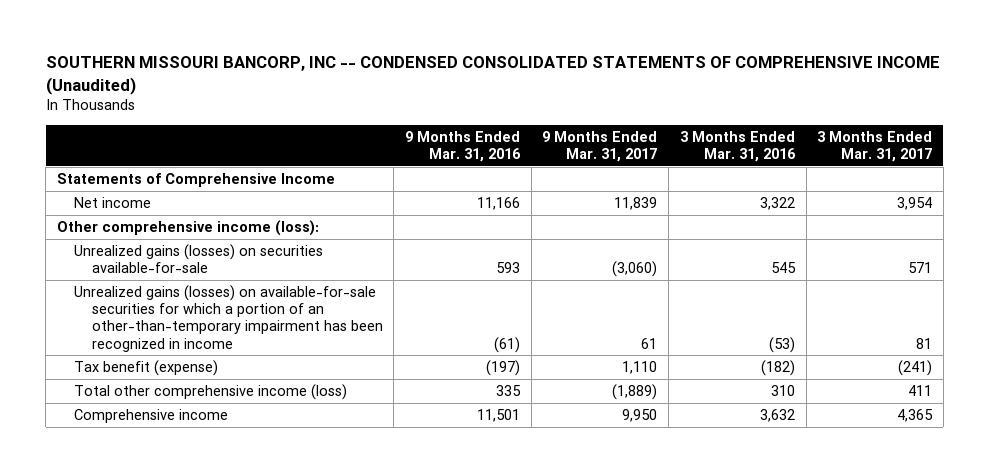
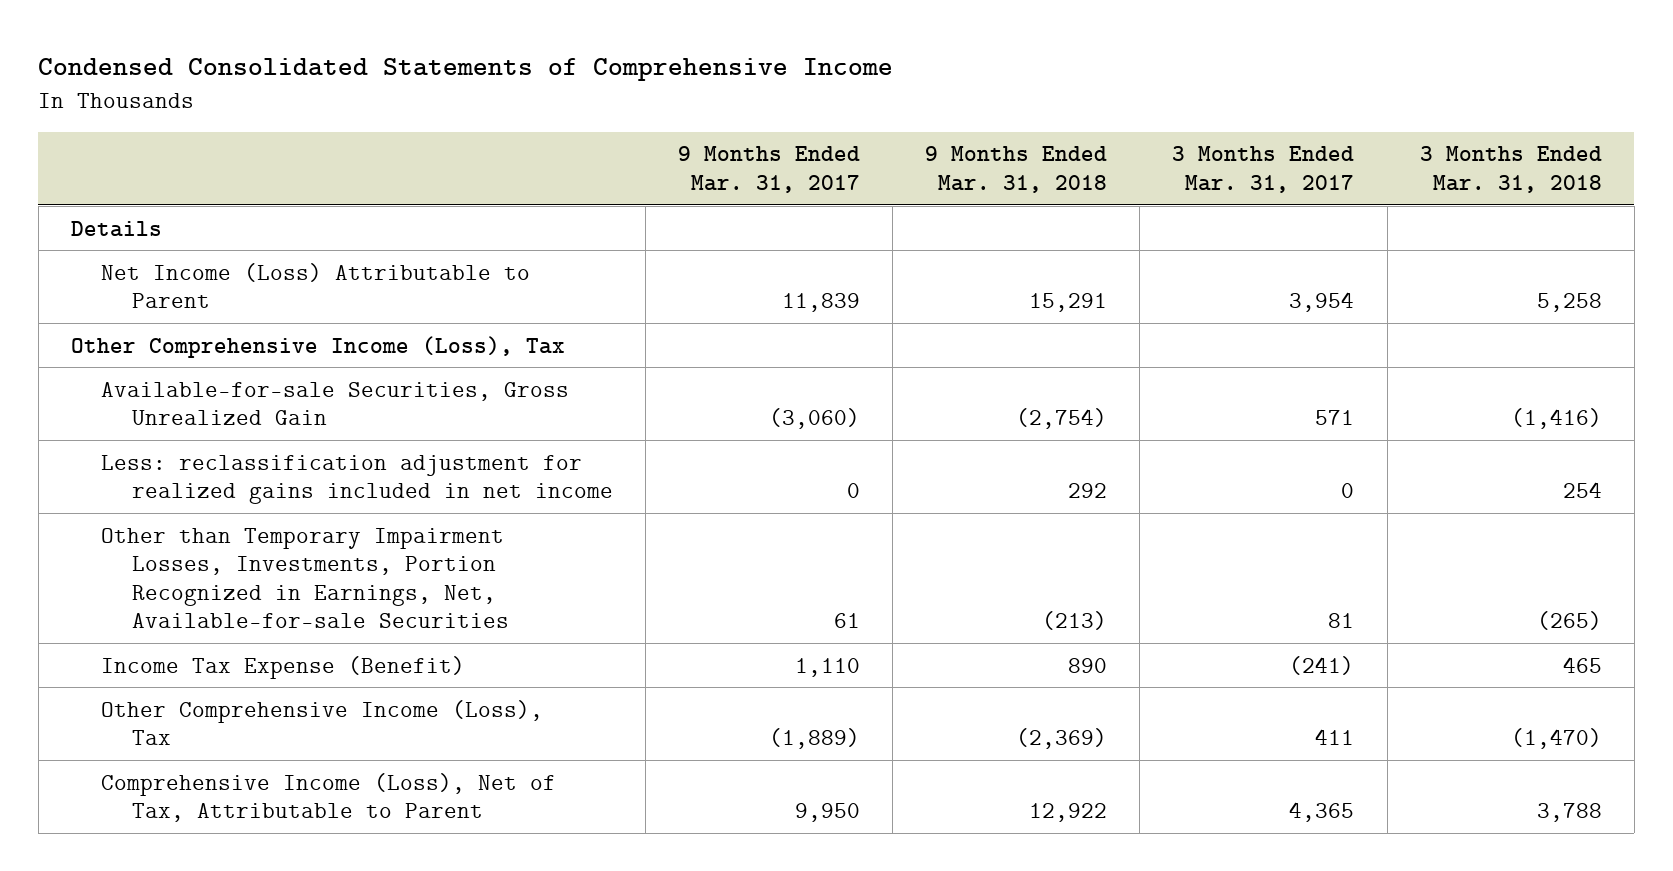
[45,56,940,95] SOUTHERN MISSOURI BANCORP, INC -- CONDENSED CONSOLIDATED STATEMENTS OF COMPREHENSIVE INCOME (Unaudited) -> [38,58,894,82] Condensed Consolidated Statements of Comprehensive Income
[405,130,522,162] 9 Months Ended Mar. 31, 2016 -> none
[679,130,796,162] 3 Months Ended Mar. 31, 2016 -> none
none -> [925,146,1108,193] 9 Months Ended Mar. 31, 2018
none -> [1419,146,1602,193] 3 Months Ended Mar. 31, 2018
[56,173,335,188] Statements of Comprehensive Income -> none
none -> [70,220,162,237] Details
[74,197,152,209] Net income -> [101,262,531,309] Net Income (Loss) Attributable to Parent
[56,220,319,237] Other comprehensive income (loss): -> [70,335,565,358] Other Comprehensive Income (Loss), Tax
[74,244,324,274] Unrealized gains (losses) on securities available-for-sale -> [101,381,570,426] Available-for-sale Securities, Gross Unrealized Gain
none -> [101,454,613,505] Less: reclassification adjustment for realized gains included in net income
[74,285,383,352] Unrealized gains (losses) on available-for-sale securities for which a portion of an other-than-temporary impairment has been recognized in income -> [101,527,509,629] Other than Temporary Impairment Losses, Investments, Portion Recognized in Earnings, Net, Available-for-sale Securities
[74,360,219,377] Tax benefit (expense) -> [101,655,466,679] Income Tax Expense (Benefit)
[74,384,348,401] Total other comprehensive income (loss) -> [101,699,544,746] Other Comprehensive Income (Loss), Tax
[74,409,229,424] Comprehensive income -> [101,772,557,823] Comprehensive Income (Loss), Net of Tax, Attributable to Parent

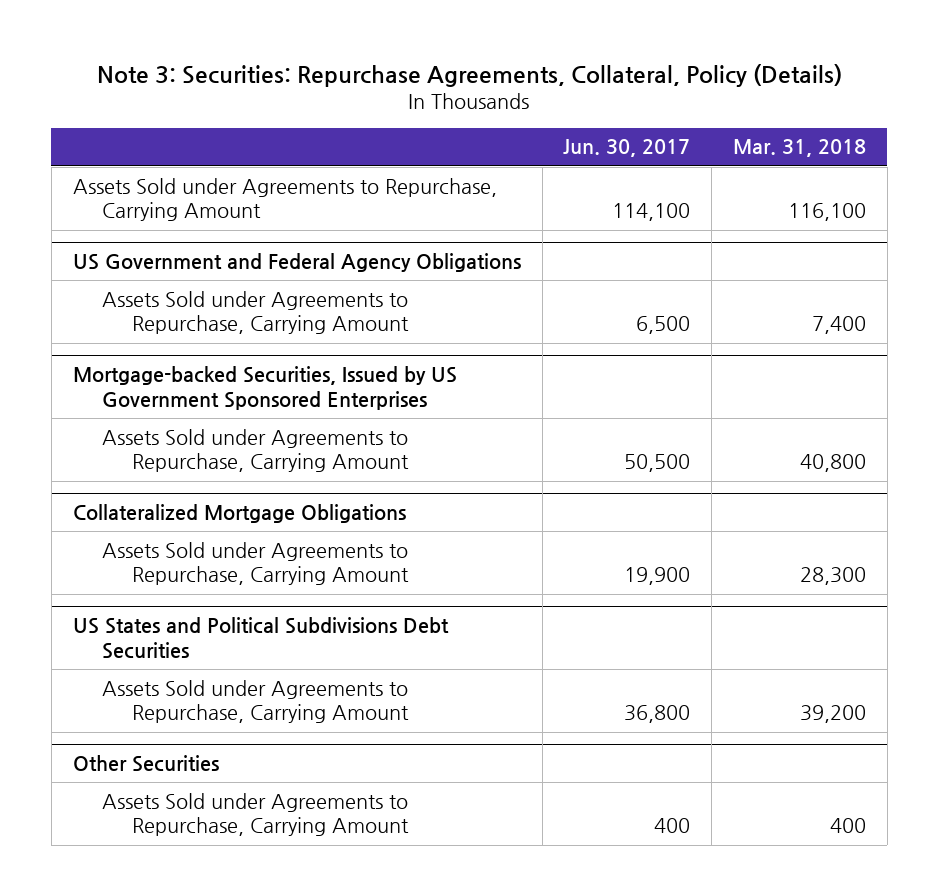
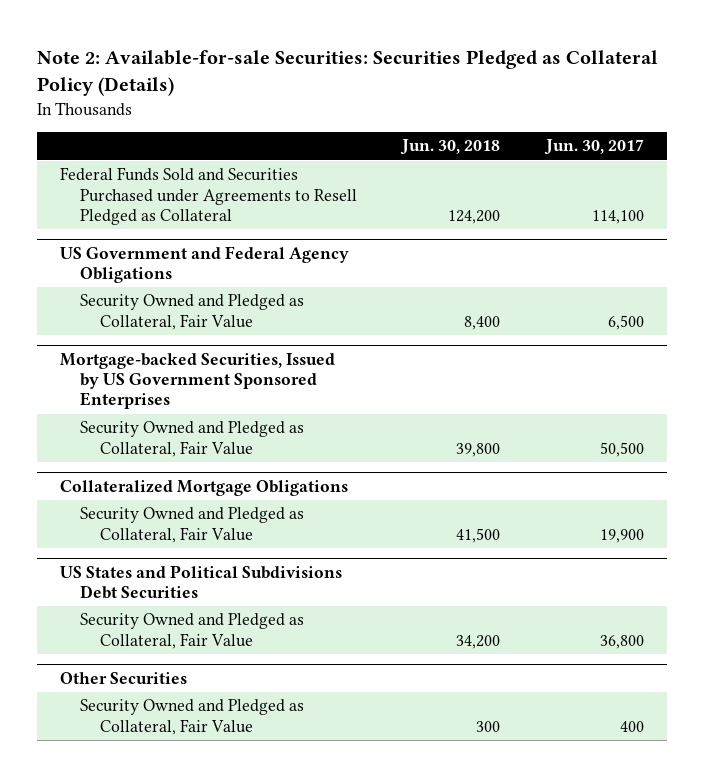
[97,63,843,87] Note 3: Securities: Repurchase Agreements, Collateral, Policy (Details) -> [37,50,659,97] Note 2: Available-for-sale Securities: Securities Pledged as Collateral Policy (Details)
[732,139,866,158] Mar. 31, 2018 -> none
none -> [400,139,501,156] Jun. 30, 2018
[72,177,497,222] Assets Sold under Agreements to Repurchase, Carrying Amount -> [60,167,357,226] Federal Funds Sold and Securities Purchased under Agreements to Resell Pledged as Collateral
[102,290,410,335] Assets Sold under Agreements to Repurchase, Carrying Amount -> none
none -> [79,294,304,330] Security Owned and Pledged as Collateral, Fair Value
[102,428,410,473] Assets Sold under Agreements to Repurchase, Carrying Amount -> none
none -> [79,421,304,457] Security Owned and Pledged as Collateral, Fair Value
[102,541,410,586] Assets Sold under Agreements to Repurchase, Carrying Amount -> [79,507,304,543] Security Owned and Pledged as Collateral, Fair Value
[102,679,410,724] Assets Sold under Agreements to Repurchase, Carrying Amount -> [79,613,304,649] Security Owned and Pledged as Collateral, Fair Value
[102,792,410,837] Assets Sold under Agreements to Repurchase, Carrying Amount -> none
none -> [79,699,304,735] Security Owned and Pledged as Collateral, Fair Value

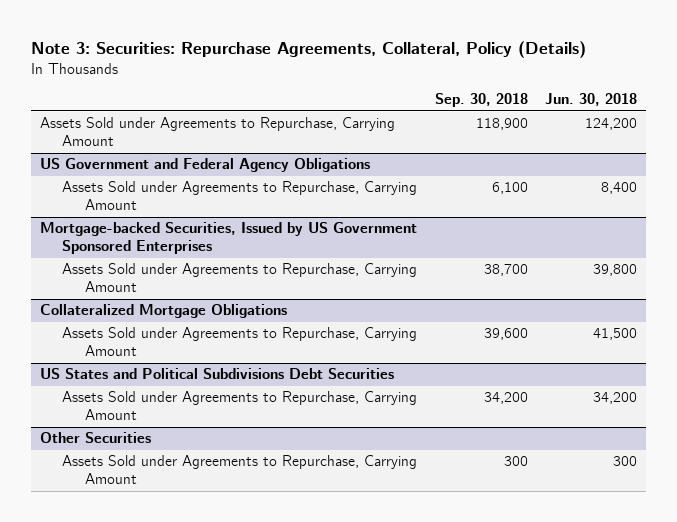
[37,50,659,97] Note 2: Available-for-sale Securities: Securities Pledged as Collateral Policy (Details) -> [31,40,587,58] Note 3: Securities: Repurchase Agreements, Collateral, Policy (Details)
[543,139,644,156] Jun. 30, 2017 -> none
none -> [434,93,528,108] Sep. 30, 2018
[60,167,357,226] Federal Funds Sold and Securities Purchased under Agreements to Resell Pledged as Collateral -> [39,117,395,147] Assets Sold under Agreements to Repurchase, Carrying Amount
[79,294,304,330] Security Owned and Pledged as Collateral, Fair Value -> none
none -> [62,181,418,211] Assets Sold under Agreements to Repurchase, Carrying Amount
[79,421,304,457] Security Owned and Pledged as Collateral, Fair Value -> [62,263,418,293] Assets Sold under Agreements to Repurchase, Carrying Amount
[79,507,304,543] Security Owned and Pledged as Collateral, Fair Value -> [62,327,418,357] Assets Sold under Agreements to Repurchase, Carrying Amount
[79,613,304,649] Security Owned and Pledged as Collateral, Fair Value -> [62,391,418,421] Assets Sold under Agreements to Repurchase, Carrying Amount
[79,699,304,735] Security Owned and Pledged as Collateral, Fair Value -> none
none -> [62,455,418,485] Assets Sold under Agreements to Repurchase, Carrying Amount

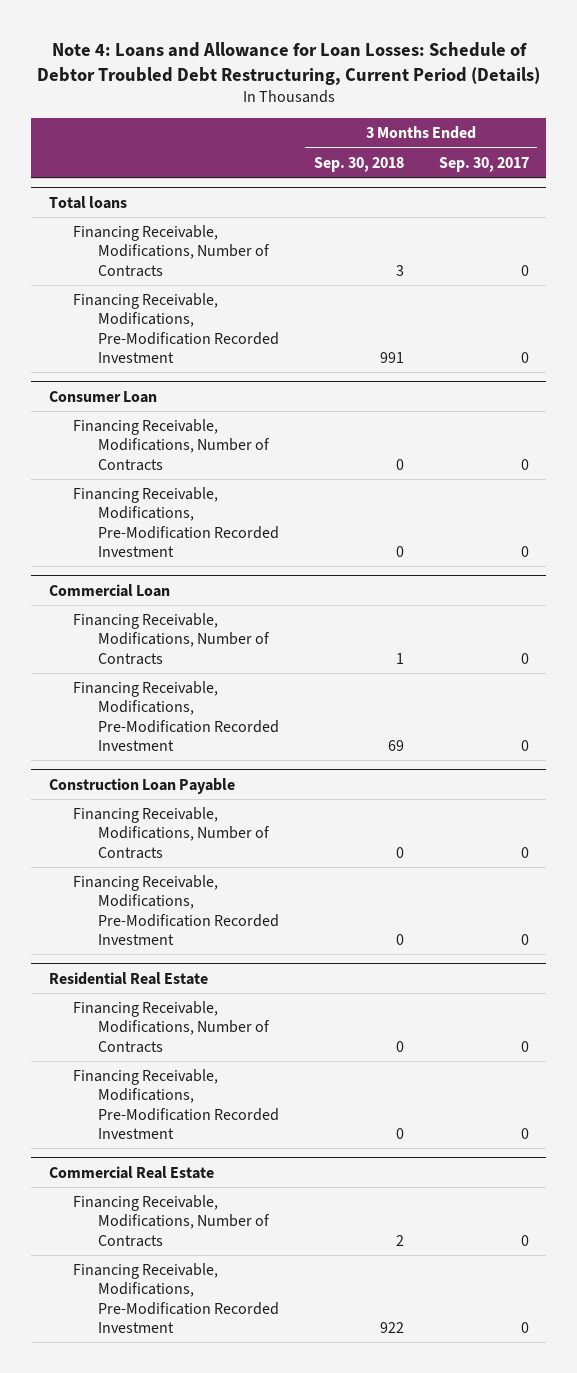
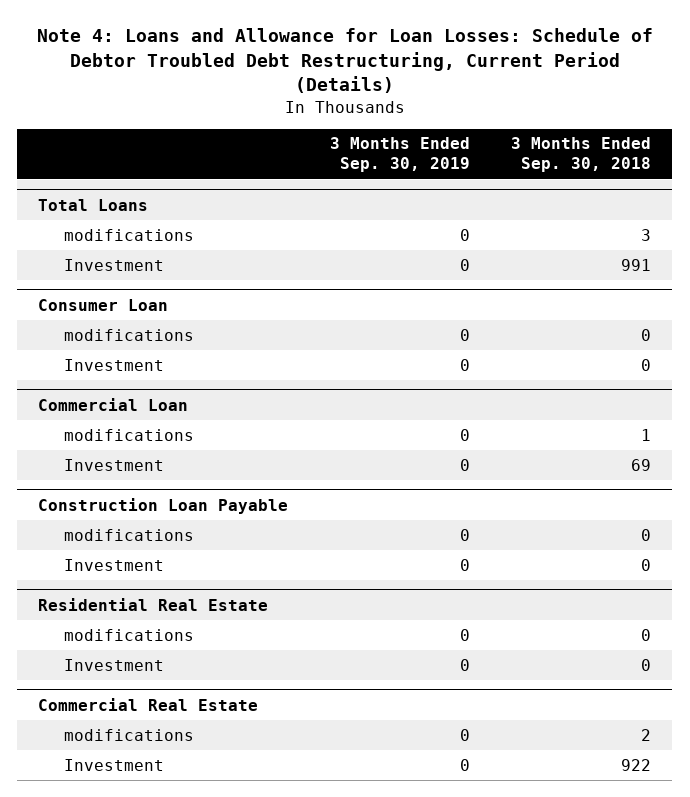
[438,156,529,172] Sep. 30, 2017 -> none
none -> [329,137,470,173] 3 Months Ended Sep. 30, 2019
[48,195,127,209] Total loans -> [38,198,149,211] Total Loans
[73,225,271,277] Financing Receivable, Modifications, Number of Contracts -> [63,228,194,241] modifications
[73,293,280,363] Financing Receivable, Modifications, Pre-Modification Recorded Investment -> [63,258,164,271] Investment
[73,487,280,557] Financing Receivable, Modifications, Pre-Modification Recorded Investment -> none
[73,419,271,471] Financing Receivable, Modifications, Number of Contracts -> [63,328,194,341] modifications
none -> [63,358,164,371] Investment
[73,681,280,751] Financing Receivable, Modifications, Pre-Modification Recorded Investment -> none
[73,613,271,665] Financing Receivable, Modifications, Number of Contracts -> [63,428,194,441] modifications
none -> [63,458,164,471] Investment
[73,875,280,945] Financing Receivable, Modifications, Pre-Modification Recorded Investment -> none
[73,807,271,859] Financing Receivable, Modifications, Number of Contracts -> [63,528,194,541] modifications
none -> [63,558,164,571] Investment
[73,1069,280,1139] Financing Receivable, Modifications, Pre-Modification Recorded Investment -> none
[73,1001,271,1053] Financing Receivable, Modifications, Number of Contracts -> [63,628,194,641] modifications
none -> [63,658,164,671] Investment
[73,1195,271,1247] Financing Receivable, Modifications, Number of Contracts -> [63,728,194,741] modifications
[73,1263,280,1333] Financing Receivable, Modifications, Pre-Modification Recorded Investment -> [63,758,164,771] Investment

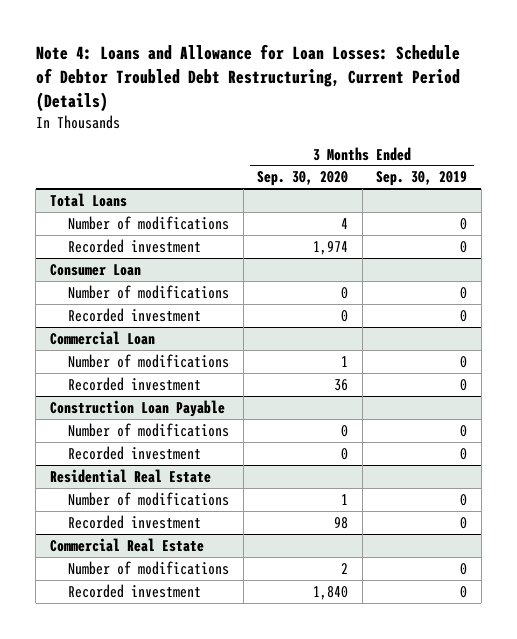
[511,137,652,173] 3 Months Ended Sep. 30, 2018 -> none
none -> [257,171,349,187] Sep. 30, 2020
[63,228,194,241] modifications -> [68,215,230,230] Number of modifications
[63,258,164,271] Investment -> [68,238,202,253] Recorded investment
[63,328,194,341] modifications -> [68,284,230,299] Number of modifications
[63,358,164,371] Investment -> [68,307,202,322] Recorded investment
[63,428,194,441] modifications -> [68,353,230,368] Number of modifications
[63,458,164,471] Investment -> [68,376,202,391] Recorded investment
[63,528,194,541] modifications -> [68,422,230,437] Number of modifications
[63,558,164,571] Investment -> [68,445,202,460] Recorded investment
[63,628,194,641] modifications -> [68,491,230,506] Number of modifications
[63,658,164,671] Investment -> [68,514,202,529] Recorded investment
[63,728,194,741] modifications -> [68,560,230,575] Number of modifications
[63,758,164,771] Investment -> [68,583,202,598] Recorded investment

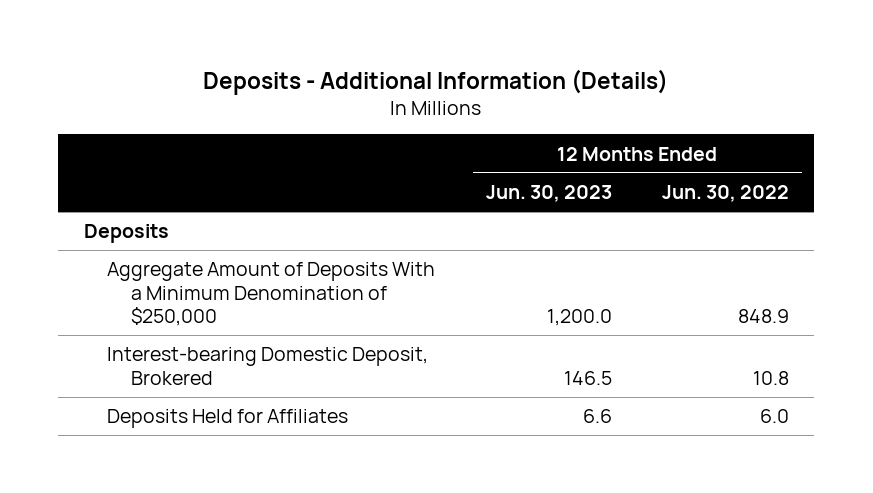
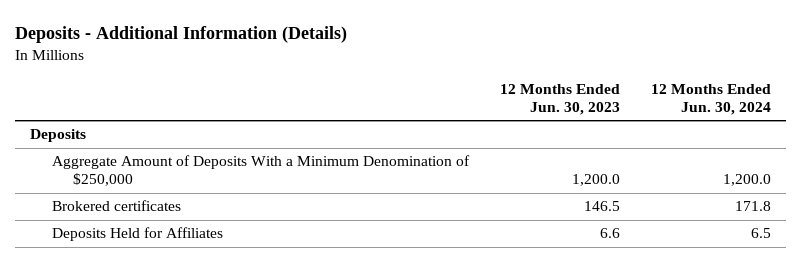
[662,185,790,203] Jun. 30, 2022 -> none
none -> [650,83,771,115] 12 Months Ended Jun. 30, 2024
[107,347,429,385] Interest-bearing Domestic Deposit, Brokered -> [51,200,181,212] Brokered certificates

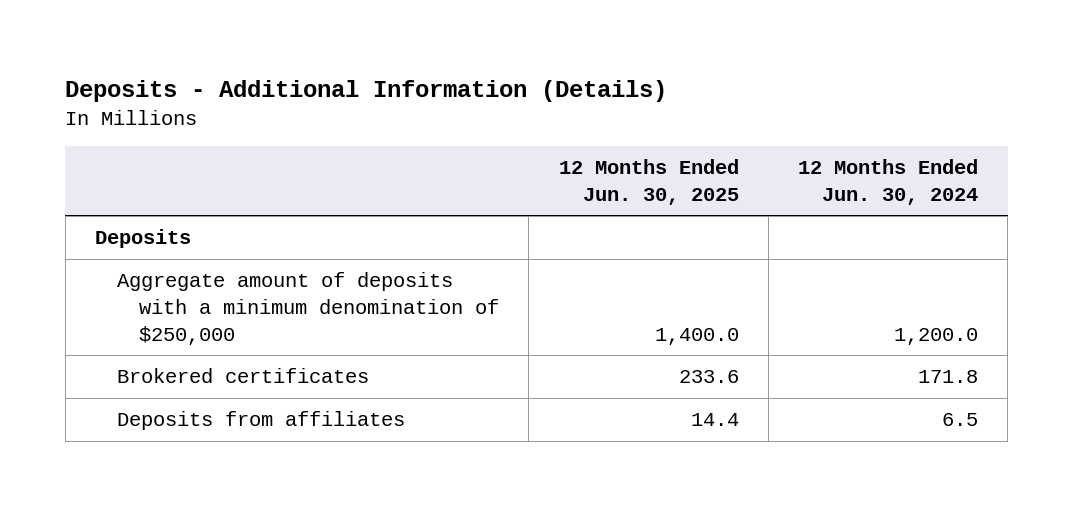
[499,83,620,115] 12 Months Ended Jun. 30, 2023 -> none
none -> [558,159,739,205] 12 Months Ended Jun. 30, 2025
[51,155,470,187] Aggregate Amount of Deposits With a Minimum Denomination of $250,000 -> [116,272,500,345] Aggregate amount of deposits with a minimum denomination of $250,000
[51,227,223,242] Deposits Held for Affiliates -> [116,411,405,431] Deposits from affiliates

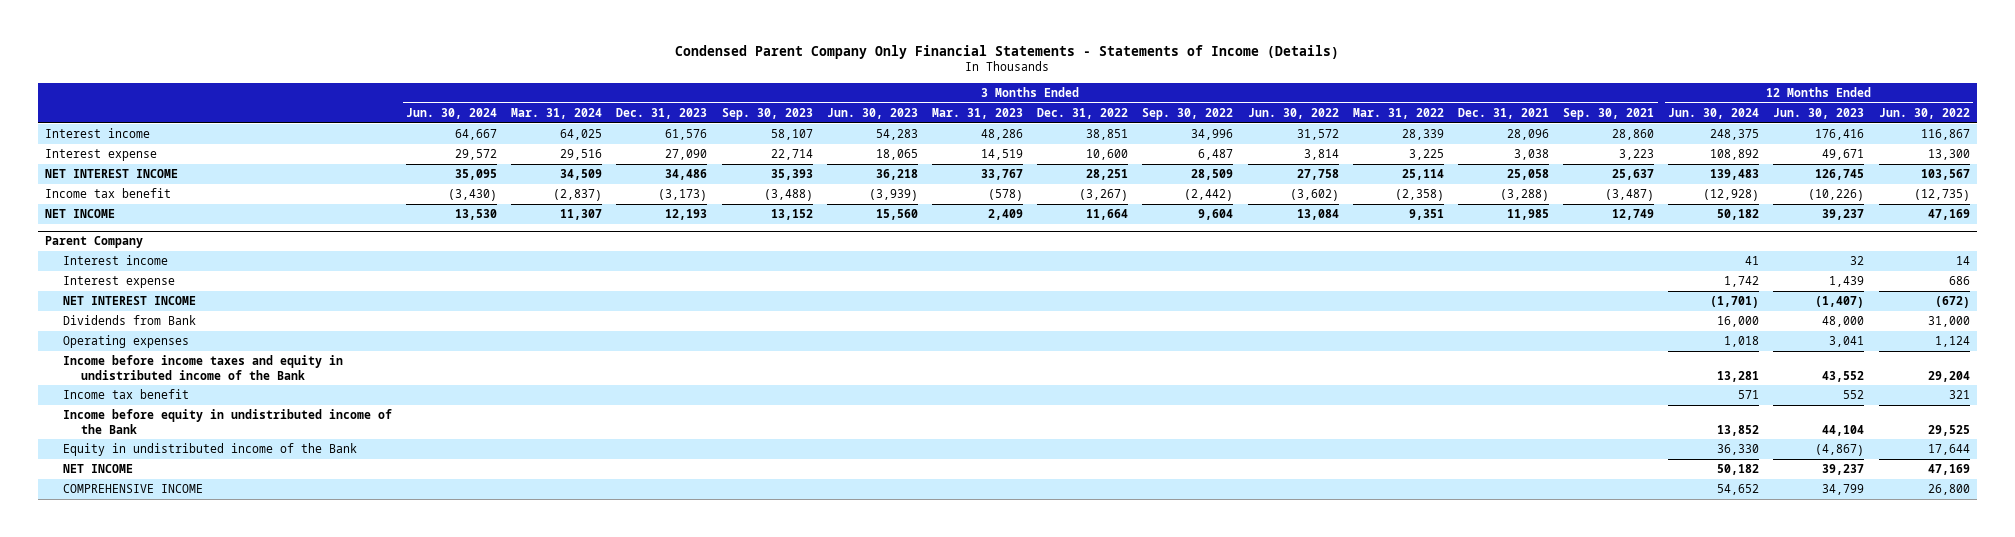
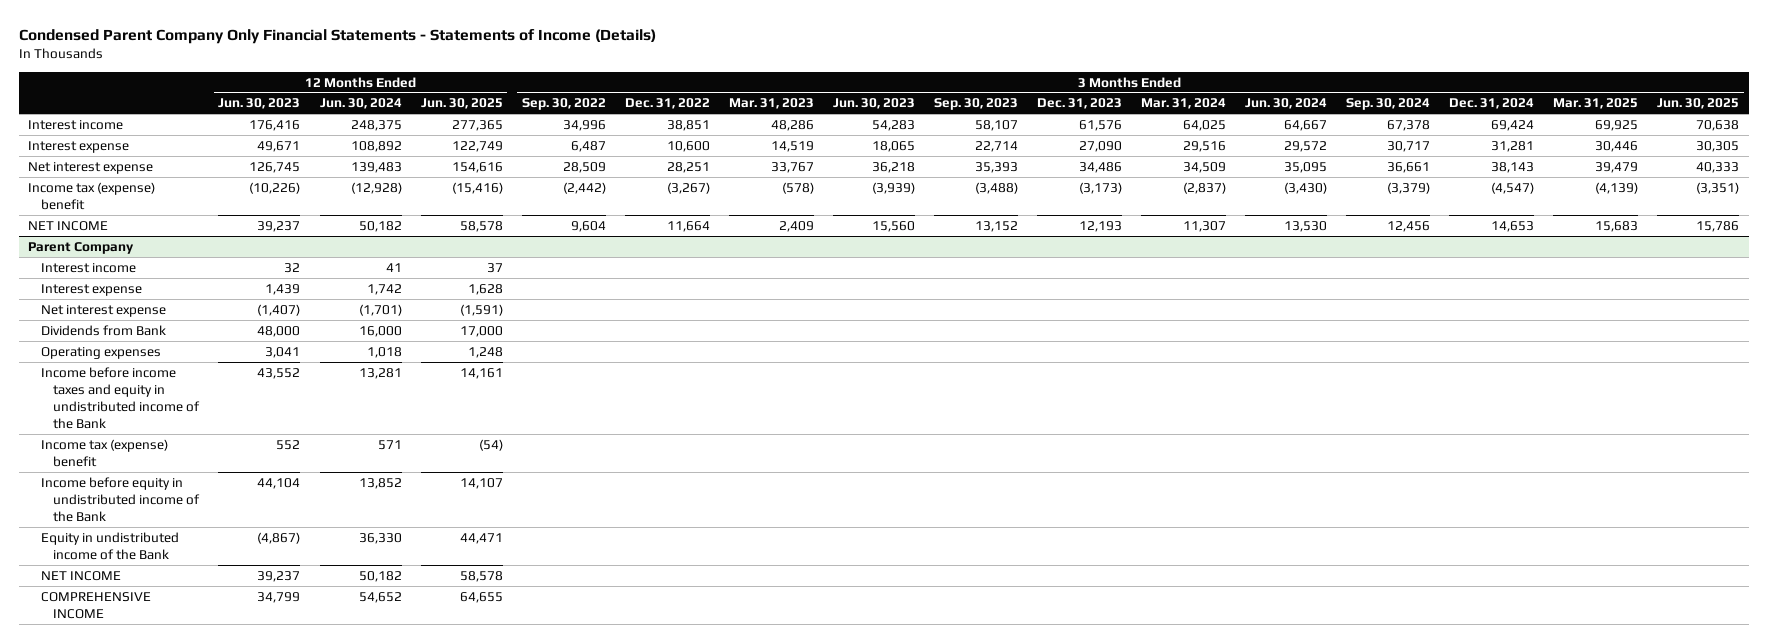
[1247,107,1339,119] Jun. 30, 2022 -> none
[1352,107,1444,119] Mar. 31, 2022 -> none
[1457,107,1549,119] Dec. 31, 2021 -> none
[1563,107,1655,120] Sep. 30, 2021 -> none
[1878,107,1970,119] Jun. 30, 2022 -> none
none -> [420,98,503,110] Jun. 30, 2025
none -> [1346,98,1431,111] Sep. 30, 2024
none -> [1449,98,1535,110] Dec. 31, 2024
none -> [1553,98,1639,110] Mar. 31, 2025
none -> [1657,98,1740,110] Jun. 30, 2025
[45,169,179,179] NET INTEREST INCOME -> [28,161,154,174] Net interest expense
[45,188,172,199] Income tax benefit -> [28,181,156,210] Income tax (expense) benefit
[62,296,196,306] NET INTEREST INCOME -> [40,304,166,317] Net interest expense
[62,389,189,400] Income tax benefit -> [40,438,168,467] Income tax (expense) benefit

